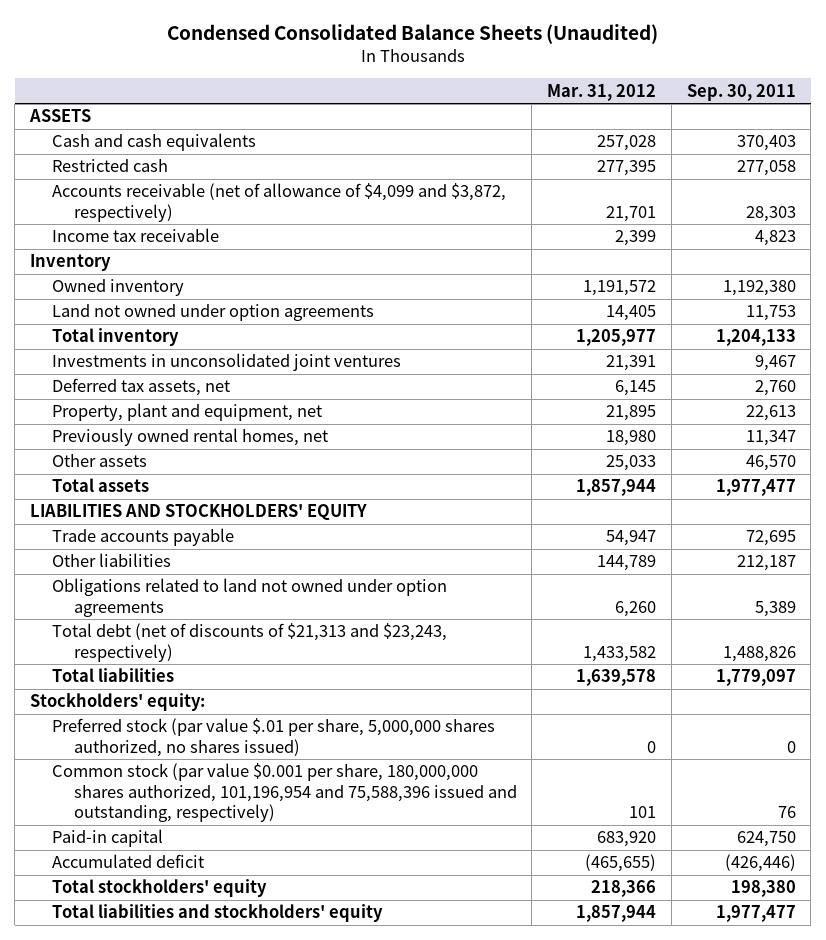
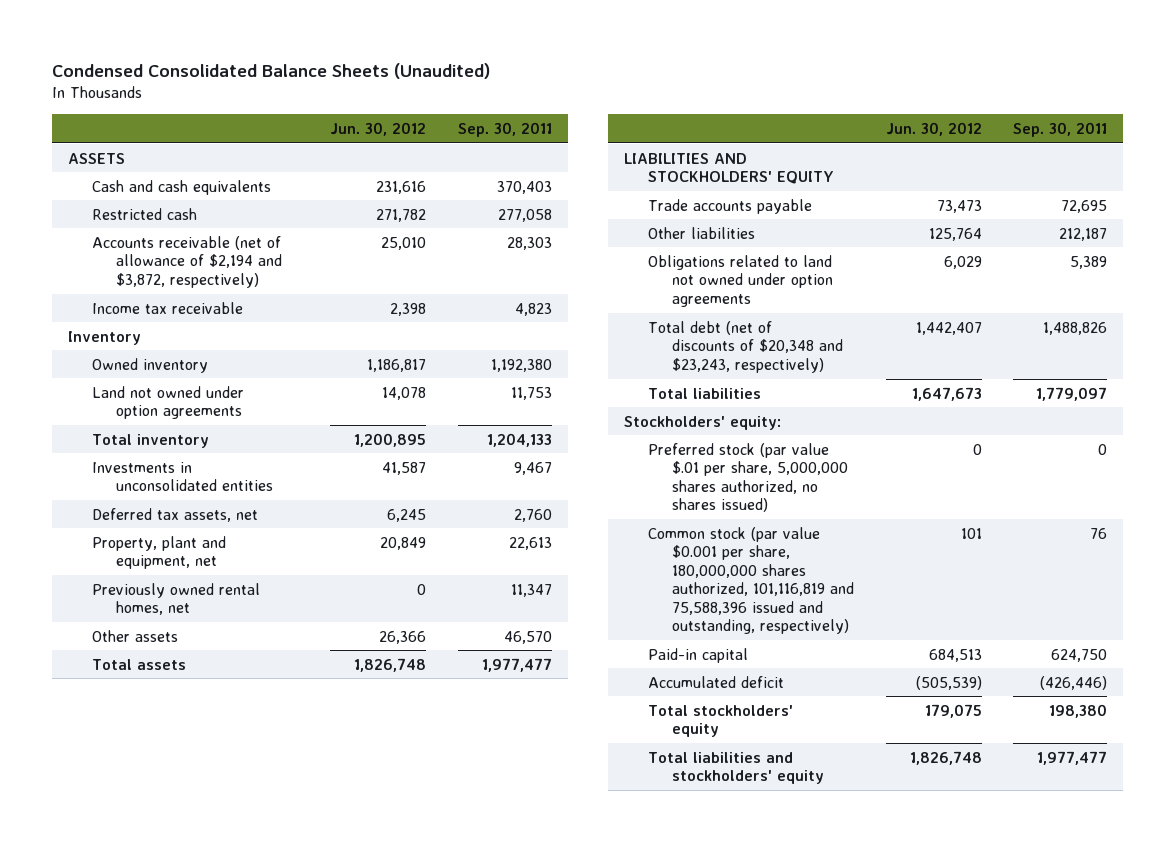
[547,83,657,101] Mar. 31, 2012 -> none
none -> [329,122,426,137] Jun. 30, 2012
[51,183,506,222] Accounts receivable (net of allowance of $4,099 and $3,872, respectively) -> [92,235,283,288] Accounts receivable (net of allowance of $2,194 and $3,872, respectively)
[51,353,401,372] Investments in unconsolidated joint ventures -> [92,461,274,492] Investments in unconsolidated entities
[51,623,447,662] Total debt (net of discounts of $21,313 and $23,243, respectively) -> [647,320,843,373] Total debt (net of discounts of $20,348 and $23,243, respectively)
[51,763,517,823] Common stock (par value $0.001 per share, 180,000,000 shares authorized, 101,196,954 and 75,588,396 issued and outstanding, respectively) -> [647,526,854,635] Common stock (par value $0.001 per share, 180,000,000 shares authorized, 101,116,819 and 75,588,396 issued and outstanding, respectively)

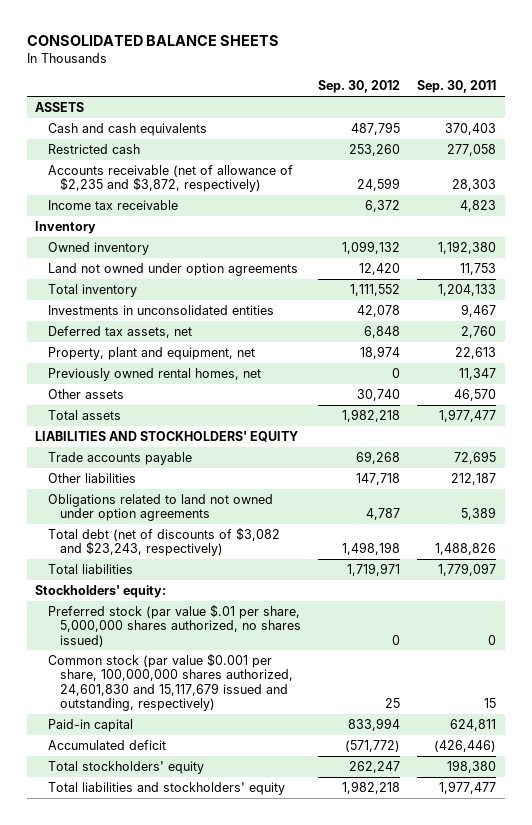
[52,62,491,79] Condensed Consolidated Balance Sheets (Unaudited) -> [26,35,279,47] CONSOLIDATED BALANCE SHEETS
[329,122,426,137] Jun. 30, 2012 -> none
none -> [318,80,401,94] Sep. 30, 2012
[92,235,283,288] Accounts receivable (net of allowance of $2,194 and $3,872, respectively) -> [47,164,293,193] Accounts receivable (net of allowance of $2,235 and $3,872, respectively)
[647,320,843,373] Total debt (net of discounts of $20,348 and $23,243, respectively) -> [47,526,280,557] Total debt (net of discounts of $3,082 and $23,243, respectively)
[647,526,854,635] Common stock (par value $0.001 per share, 180,000,000 shares authorized, 101,116,819 and 75,588,396 issued and outstanding, respectively) -> [47,652,294,712] Common stock (par value $0.001 per share, 100,000,000 shares authorized, 24,601,830 and 15,117,679 issued and outstanding, respectively)
[1090,527,1108,539] 76 -> [484,698,497,709] 15
[1051,648,1108,662] 624,750 -> [450,718,497,731] 624,811

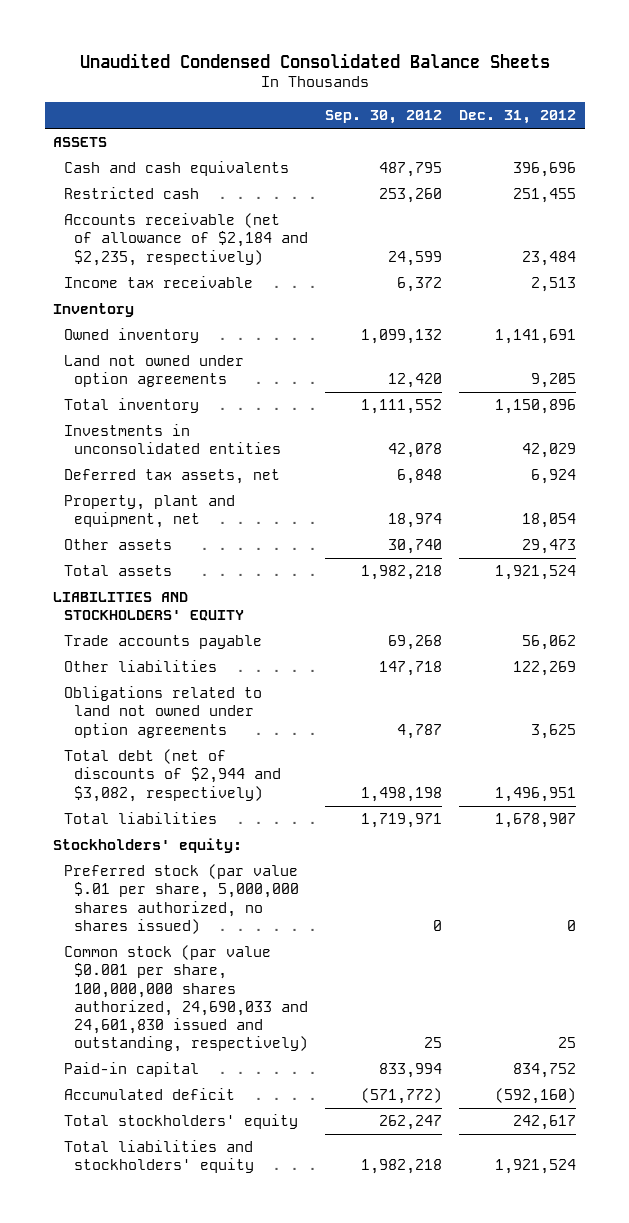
[26,35,279,47] CONSOLIDATED BALANCE SHEETS -> [79,52,550,68] Unaudited Condensed Consolidated Balance Sheets
[417,80,497,94] Sep. 30, 2011 -> none
none -> [459,110,577,125] Dec. 31, 2012
[47,164,293,193] Accounts receivable (net of allowance of $2,235 and $3,872, respectively) -> [63,213,309,266] Accounts receivable (net of allowance of $2,184 and $2,235, respectively)
[47,367,261,381] Previously owned rental homes, net -> none
[47,526,280,557] Total debt (net of discounts of $3,082 and $23,243, respectively) -> [63,749,282,802] Total debt (net of discounts of $2,944 and $3,082, respectively)
[47,652,294,712] Common stock (par value $0.001 per share, 100,000,000 shares authorized, 24,601,830 and 15,117,679 issued and outstanding, respectively) -> [63,945,309,1053] Common stock (par value $0.001 per share, 100,000,000 shares authorized, 24,690,033 and 24,601,830 issued and outstanding, respectively)

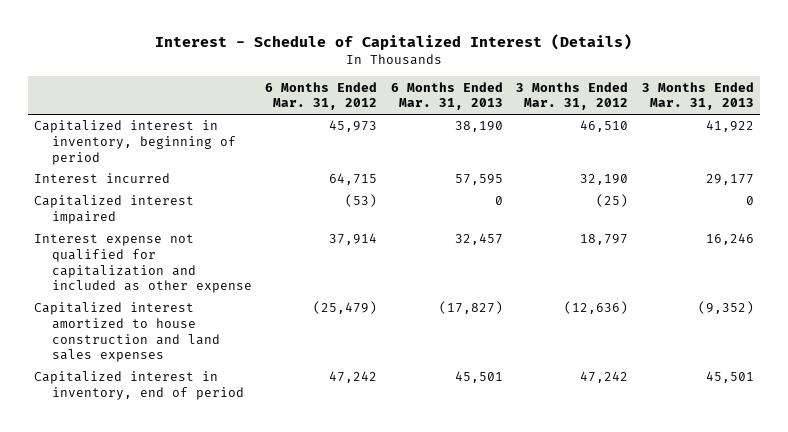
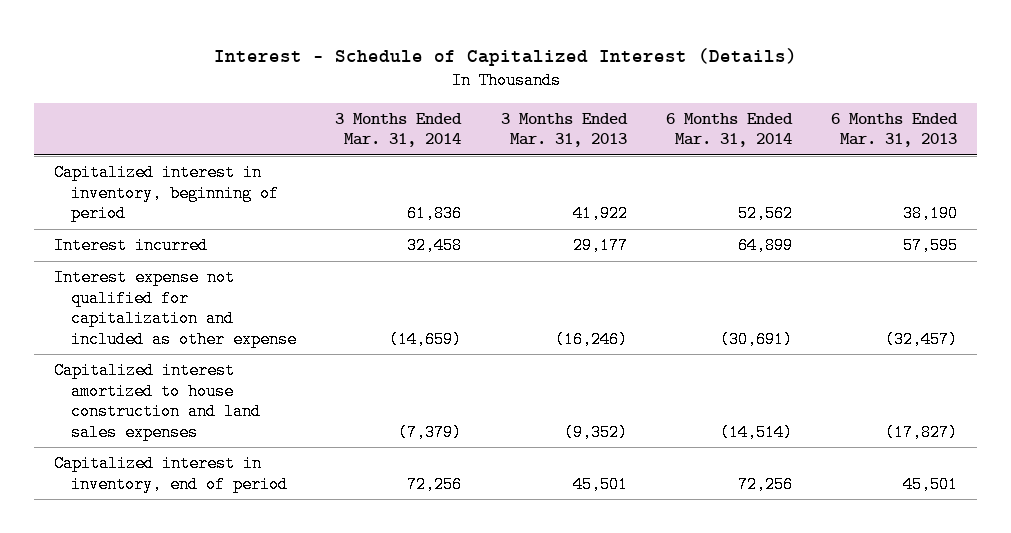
[265,81,378,111] 6 Months Ended Mar. 31, 2012 -> none
[516,81,629,111] 3 Months Ended Mar. 31, 2012 -> none
none -> [335,112,463,148] 3 Months Ended Mar. 31, 2014
none -> [665,112,793,148] 6 Months Ended Mar. 31, 2014
[34,195,195,225] Capitalized interest impaired -> none
[454,233,503,246] 32,457 -> [885,330,959,348] (32,457)
[705,233,754,246] 16,246 -> [554,330,628,348] (16,246)

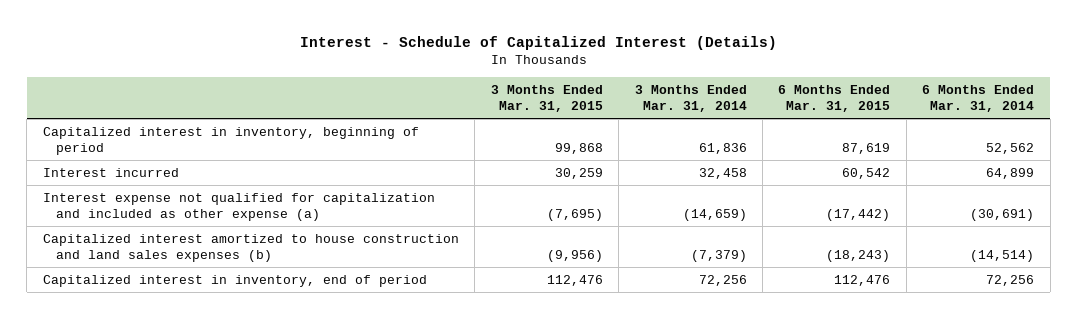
[500,112,628,148] 3 Months Ended Mar. 31, 2013 -> none
[831,112,959,148] 6 Months Ended Mar. 31, 2013 -> none
none -> [490,84,603,112] 3 Months Ended Mar. 31, 2015
none -> [778,84,891,112] 6 Months Ended Mar. 31, 2015
[54,269,297,348] Interest expense not qualified for capitalization and included as other expense -> [42,192,435,221] Interest expense not qualified for capitalization and included as other expense (a)
[54,362,261,441] Capitalized interest amortized to house construction and land sales expenses -> [42,233,459,262] Capitalized interest amortized to house construction and land sales expenses (b)

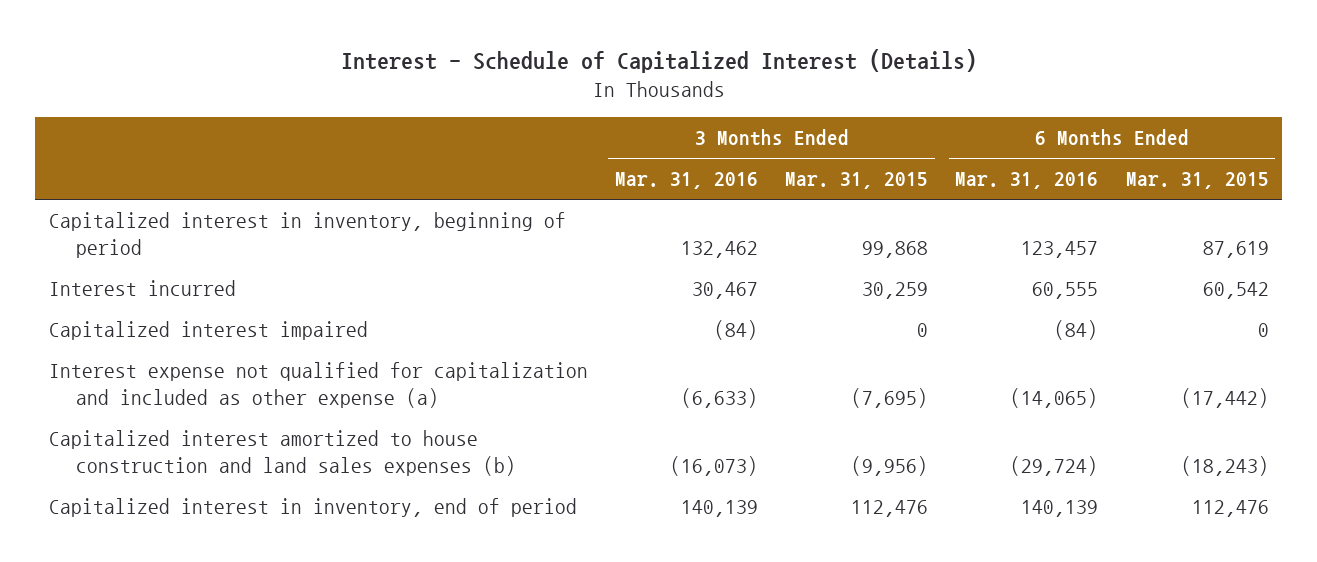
[634,84,747,112] 3 Months Ended Mar. 31, 2014 -> none
[922,84,1035,112] 6 Months Ended Mar. 31, 2014 -> none
none -> [615,172,759,190] Mar. 31, 2016
none -> [955,172,1099,190] Mar. 31, 2016
none -> [48,321,368,341] Capitalized interest impaired

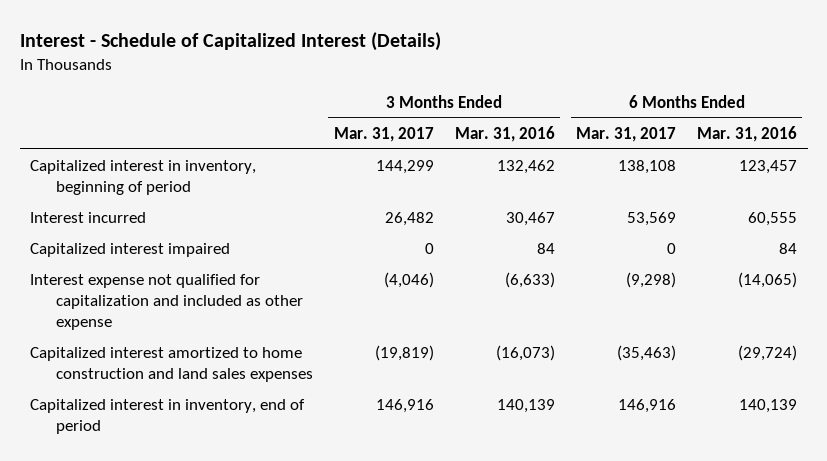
[785,172,929,190] Mar. 31, 2015 -> none
[1125,172,1269,190] Mar. 31, 2015 -> none
none -> [333,127,434,143] Mar. 31, 2017
none -> [575,127,676,143] Mar. 31, 2017
[714,320,759,341] (84) -> [536,243,555,255] 84
[1054,320,1099,341] (84) -> [779,243,798,255] 84
[48,362,588,408] Interest expense not qualified for capitalization and included as other expense (a) -> [30,274,303,330] Interest expense not qualified for capitalization and included as other expense
[48,430,517,476] Capitalized interest amortized to house construction and land sales expenses (b) -> [30,347,313,382] Capitalized interest amortized to home construction and land sales expenses

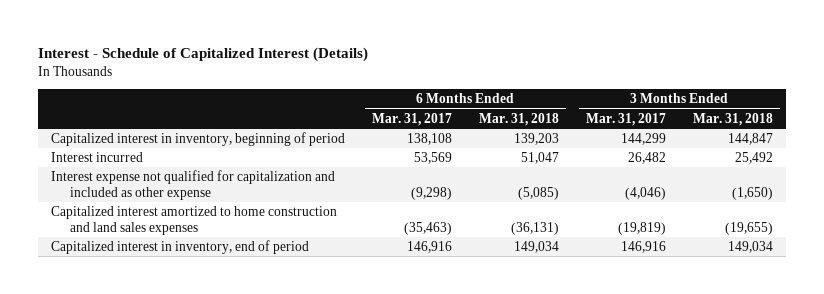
[454,126,555,143] Mar. 31, 2016 -> none
[697,126,798,143] Mar. 31, 2016 -> none
none -> [478,112,559,126] Mar. 31, 2018
none -> [692,112,773,126] Mar. 31, 2018
[30,243,231,258] Capitalized interest impaired -> none

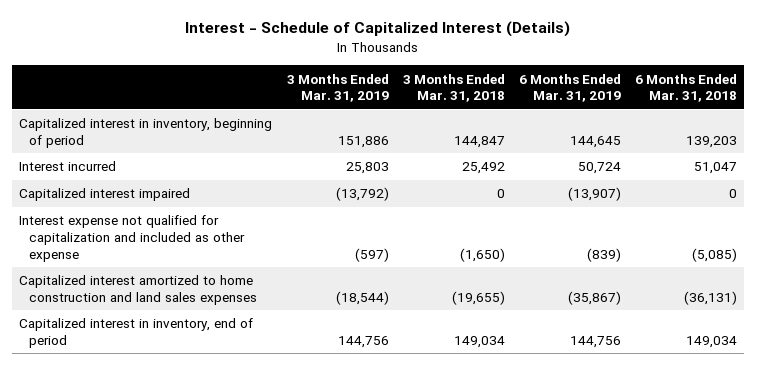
[371,112,452,126] Mar. 31, 2017 -> none
[585,112,666,126] Mar. 31, 2017 -> none
none -> [286,73,389,103] 3 Months Ended Mar. 31, 2019
none -> [519,73,622,103] 6 Months Ended Mar. 31, 2019
none -> [19,188,191,202] Capitalized interest impaired

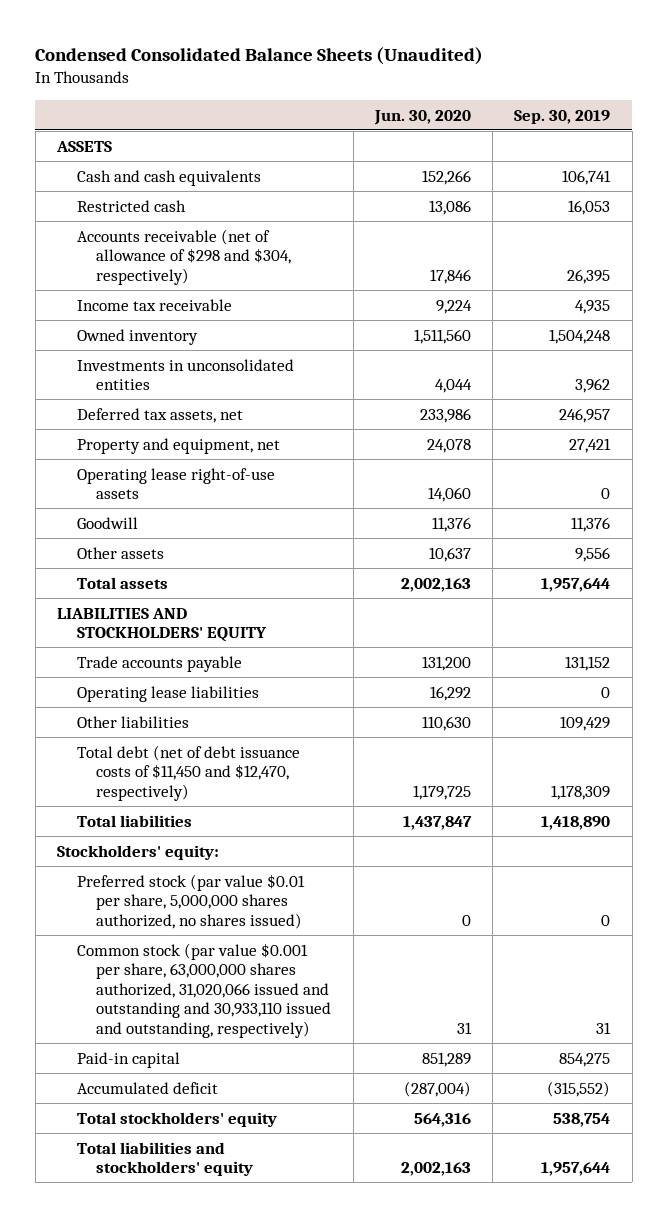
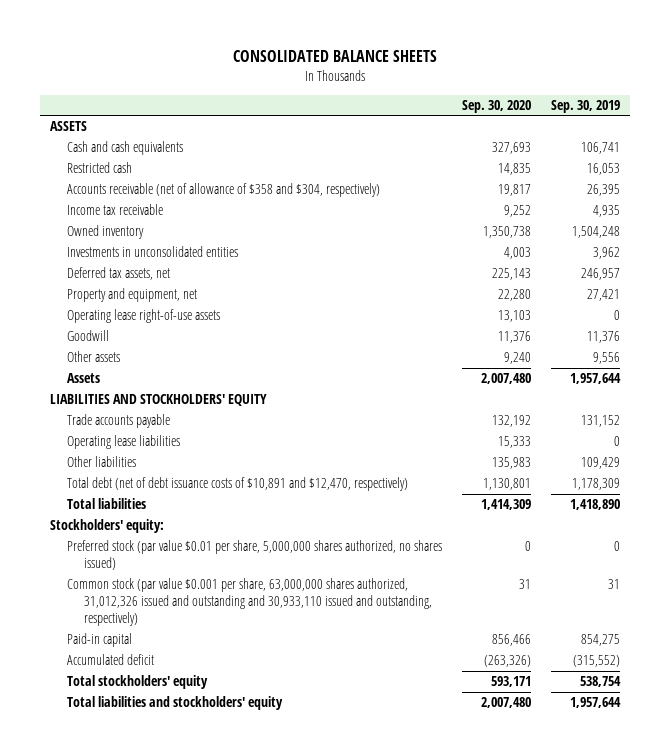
[35,46,484,65] Condensed Consolidated Balance Sheets (Unaudited) -> [233,49,438,62] CONSOLIDATED BALANCE SHEETS
[373,109,471,125] Jun. 30, 2020 -> none
none -> [462,100,532,114] Sep. 30, 2020
[76,228,292,285] Accounts receivable (net of allowance of $298 and $304, respectively) -> [67,183,381,198] Accounts receivable (net of allowance of $358 and $304, respectively)
[76,576,168,589] Total assets -> [67,373,101,384] Assets
[76,744,300,801] Total debt (net of debt issuance costs of $11,450 and $12,470, respectively) -> [67,477,409,492] Total debt (net of debt issuance costs of $10,891 and $12,470, respectively)
[76,942,332,1039] Common stock (par value $0.001 per share, 63,000,000 shares authorized, 31,020,066 issued and outstanding and 30,933,110 issued and outstanding, respectively) -> [67,578,433,627] Common stock (par value $0.001 per share, 63,000,000 shares authorized, 31,012,326 issued and outstanding and 30,933,110 issued and outstanding, respectively)

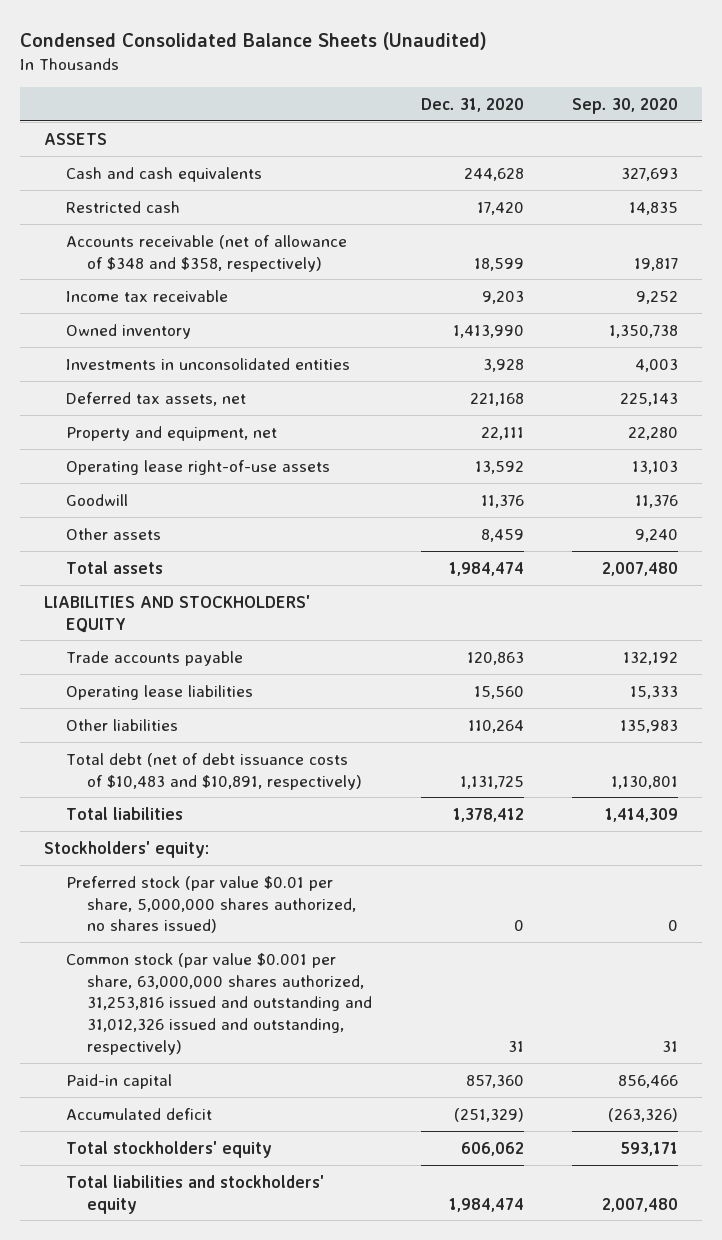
[233,49,438,62] CONSOLIDATED BALANCE SHEETS -> [20,31,488,50] Condensed Consolidated Balance Sheets (Unaudited)
[551,100,621,114] Sep. 30, 2019 -> none
none -> [420,97,524,112] Dec. 31, 2020
[67,183,381,198] Accounts receivable (net of allowance of $358 and $304, respectively) -> [65,234,347,272] Accounts receivable (net of allowance of $348 and $358, respectively)
[67,373,101,384] Assets -> [65,560,163,574] Total assets
[67,477,409,492] Total debt (net of debt issuance costs of $10,891 and $12,470, respectively) -> [65,752,363,790] Total debt (net of debt issuance costs of $10,483 and $10,891, respectively)
[67,578,433,627] Common stock (par value $0.001 per share, 63,000,000 shares authorized, 31,012,326 issued and outstanding and 30,933,110 issued and outstanding, respectively) -> [65,952,373,1056] Common stock (par value $0.001 per share, 63,000,000 shares authorized, 31,253,816 issued and outstanding and 31,012,326 issued and outstanding, respectively)

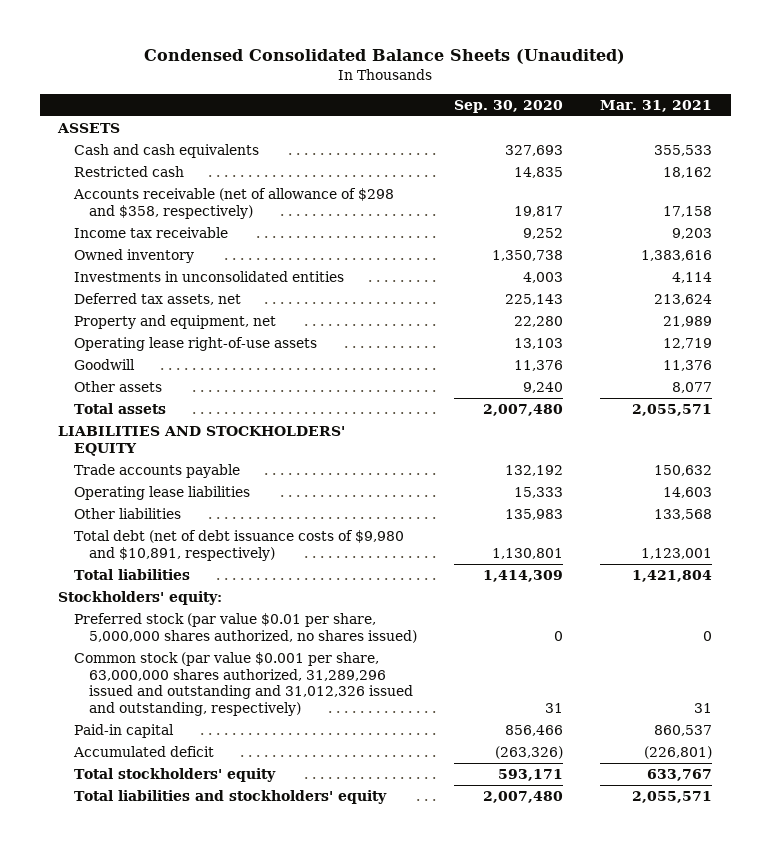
[420,97,524,112] Dec. 31, 2020 -> none
none -> [600,99,713,112] Mar. 31, 2021
[65,234,347,272] Accounts receivable (net of allowance of $348 and $358, respectively) -> [72,188,394,219] Accounts receivable (net of allowance of $298 and $358, respectively)
[65,752,363,790] Total debt (net of debt issuance costs of $10,483 and $10,891, respectively) -> [73,530,404,561] Total debt (net of debt issuance costs of $9,980 and $10,891, respectively)
[65,952,373,1056] Common stock (par value $0.001 per share, 63,000,000 shares authorized, 31,253,816 issued and outstanding and 31,012,326 issued and outstanding, respectively) -> [73,652,414,716] Common stock (par value $0.001 per share, 63,000,000 shares authorized, 31,289,296 issued and outstanding and 31,012,326 issued and outstanding, respectively)

